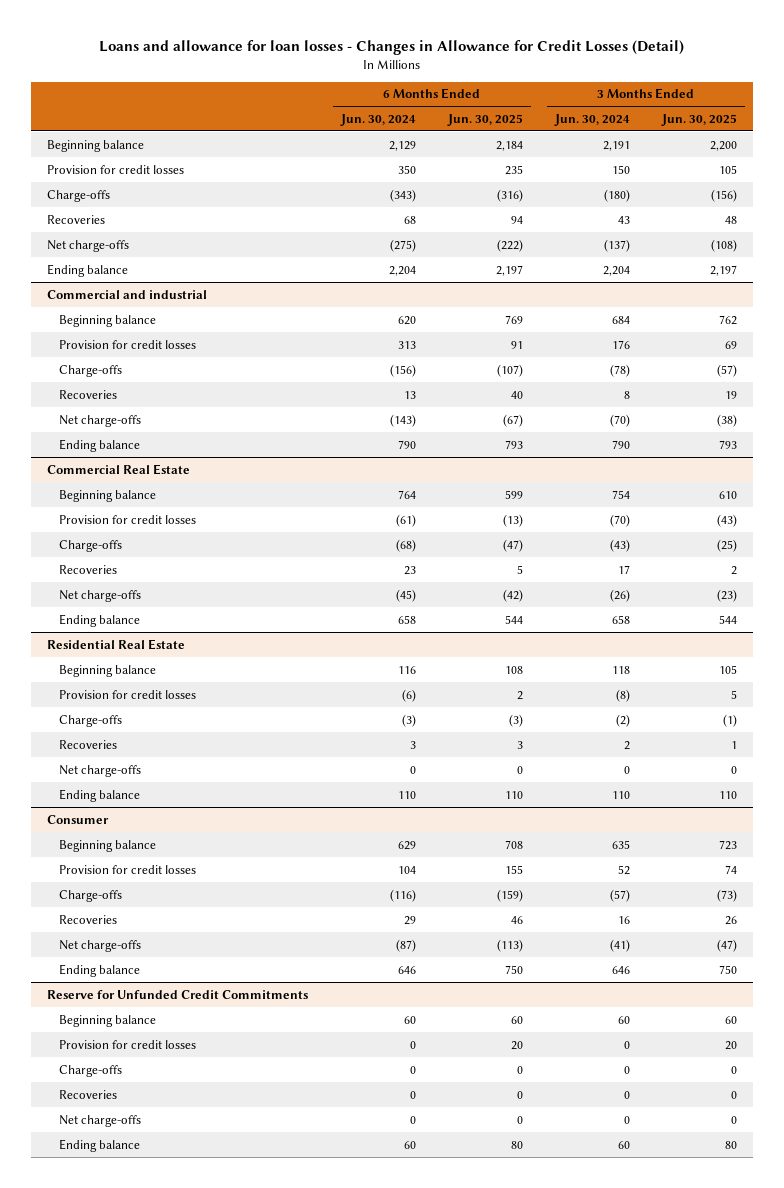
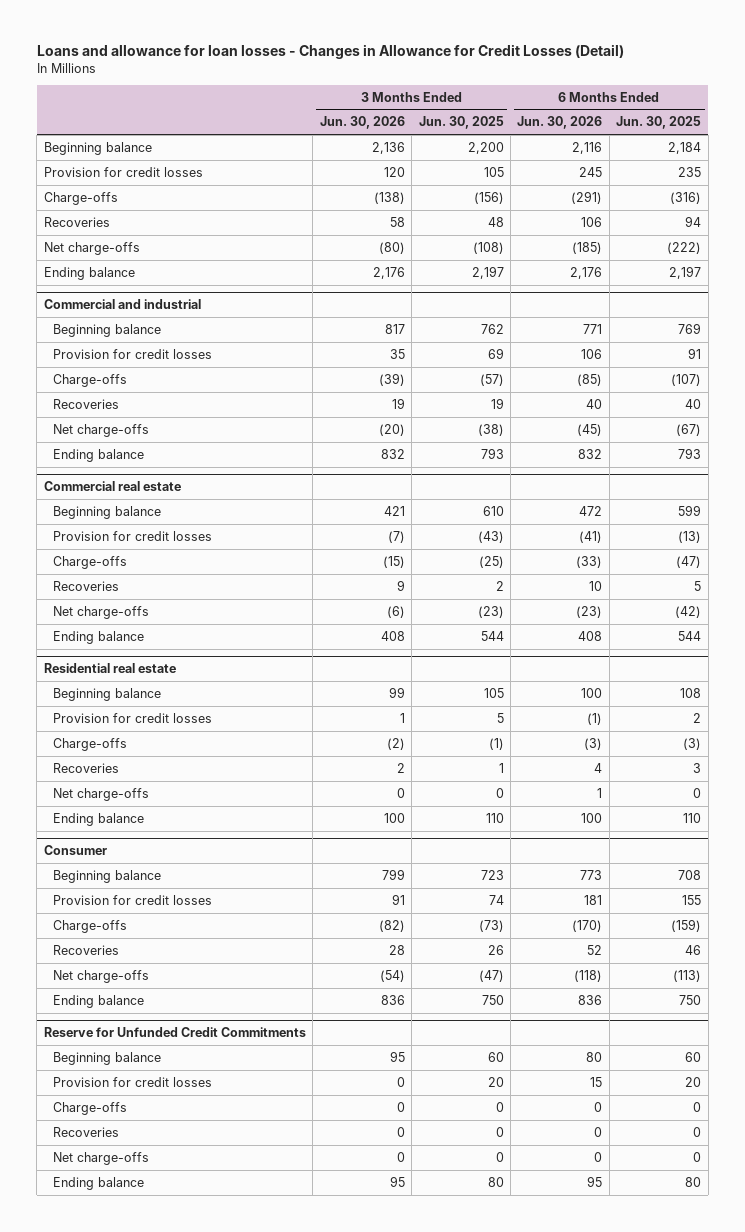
[339,113,416,126] Jun. 30, 2024 -> none
[553,113,630,126] Jun. 30, 2024 -> none
none -> [319,116,405,130] Jun. 30, 2026
none -> [517,116,603,130] Jun. 30, 2026
[47,463,191,475] Commercial Real Estate -> [43,481,181,492] Commercial real estate
[47,638,186,650] Residential Real Estate -> [43,663,176,674] Residential real estate

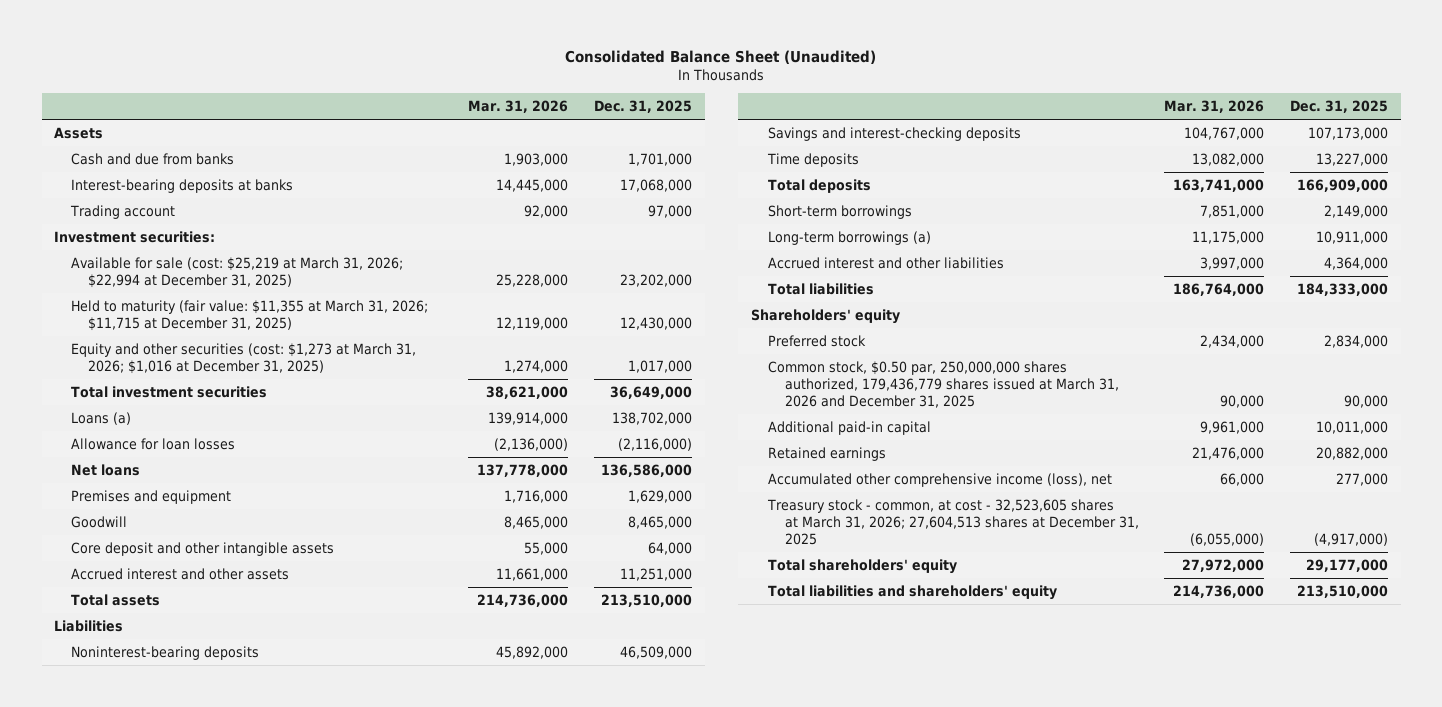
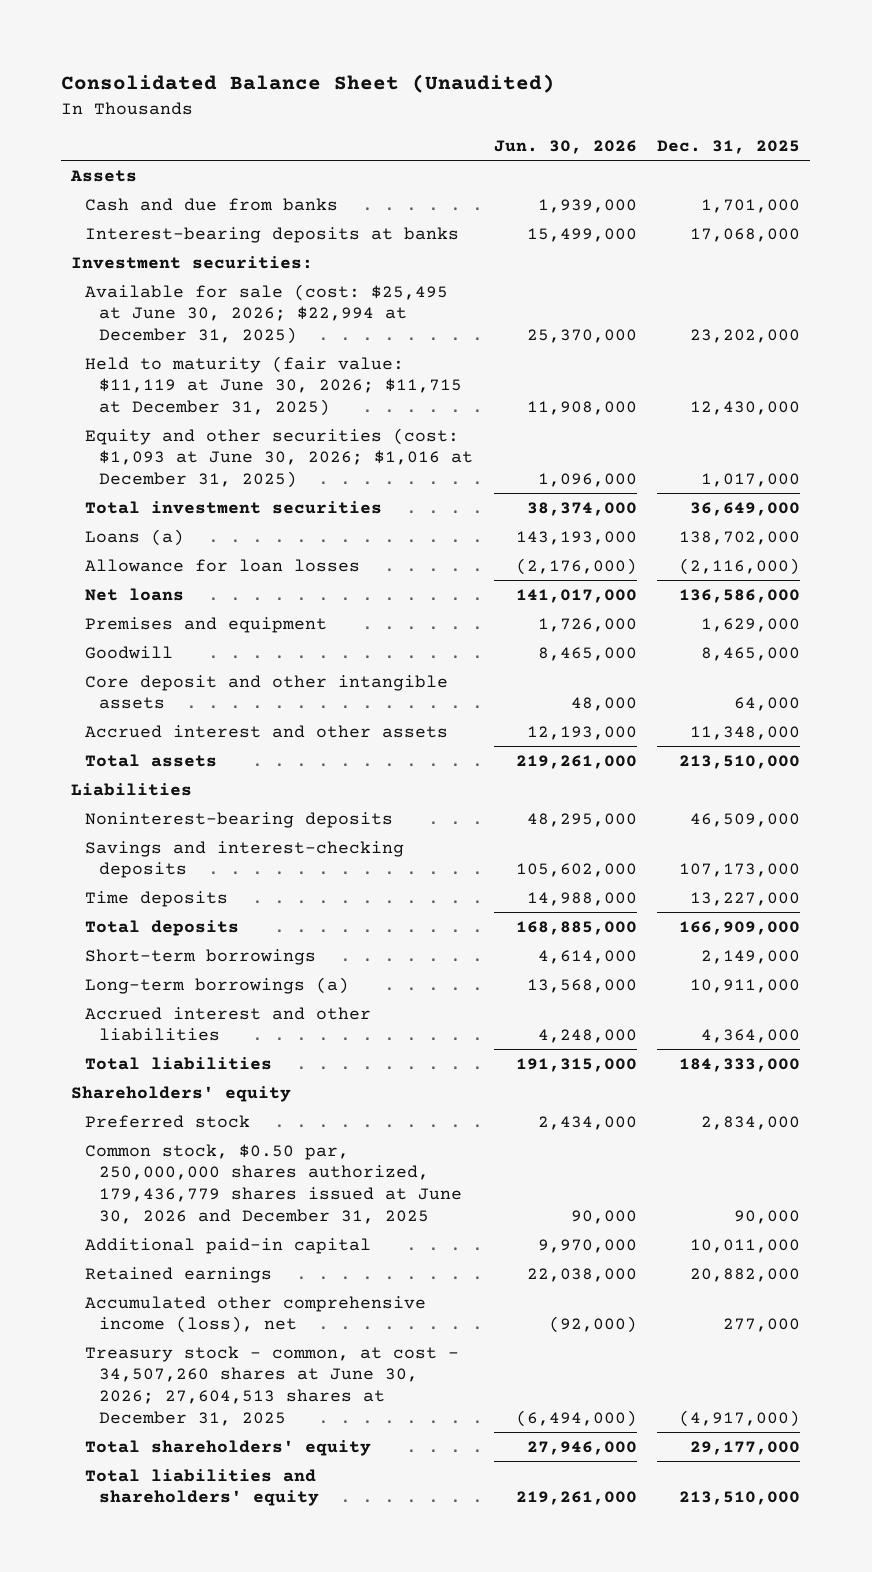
[467,100,568,114] Mar. 31, 2026 -> none
none -> [493,140,637,155] Jun. 30, 2026
[70,204,176,219] Trading account -> none
[71,256,404,288] Available for sale (cost: $25,219 at March 31, 2026; $22,994 at December 31, 2025) -> [85,283,449,345] Available for sale (cost: $25,495 at June 30, 2026; $22,994 at December 31, 2025)
[71,299,429,331] Held to maturity (fair value: $11,355 at March 31, 2026; $11,715 at December 31, 2025) -> [85,355,463,417] Held to maturity (fair value: $11,119 at June 30, 2026; $11,715 at December 31, 2025)
[71,342,417,374] Equity and other securities (cost: $1,273 at March 31, 2026; $1,016 at December 31, 2025) -> [85,427,474,489] Equity and other securities (cost: $1,093 at June 30, 2026; $1,016 at December 31, 2025)
[619,567,692,581] 11,251,000 -> [690,725,801,740] 11,348,000
[767,360,1119,408] Common stock, $0.50 par, 250,000,000 shares authorized, 179,436,779 shares issued at March 31, 2026 and December 31, 2025 -> [85,1143,463,1224] Common stock, $0.50 par, 250,000,000 shares authorized, 179,436,779 shares issued at June 30, 2026 and December 31, 2025
[766,498,1139,545] Treasury stock - common, at cost - 32,523,605 shares at March 31, 2026; 27,604,513 shares at December 31, 2025 -> [85,1345,460,1426] Treasury stock - common, at cost - 34,507,260 shares at June 30, 2026; 27,604,513 shares at December 31, 2025

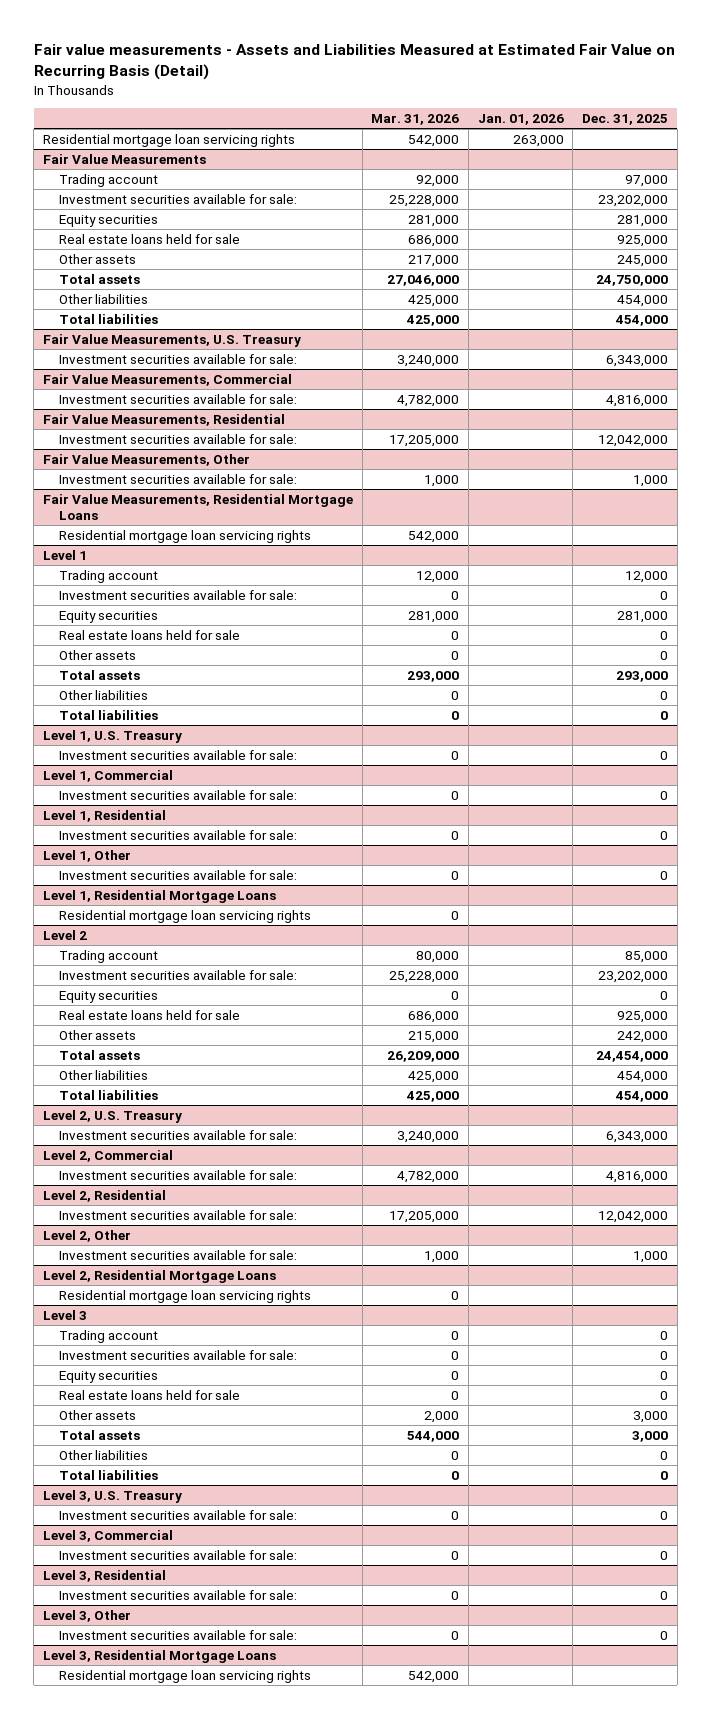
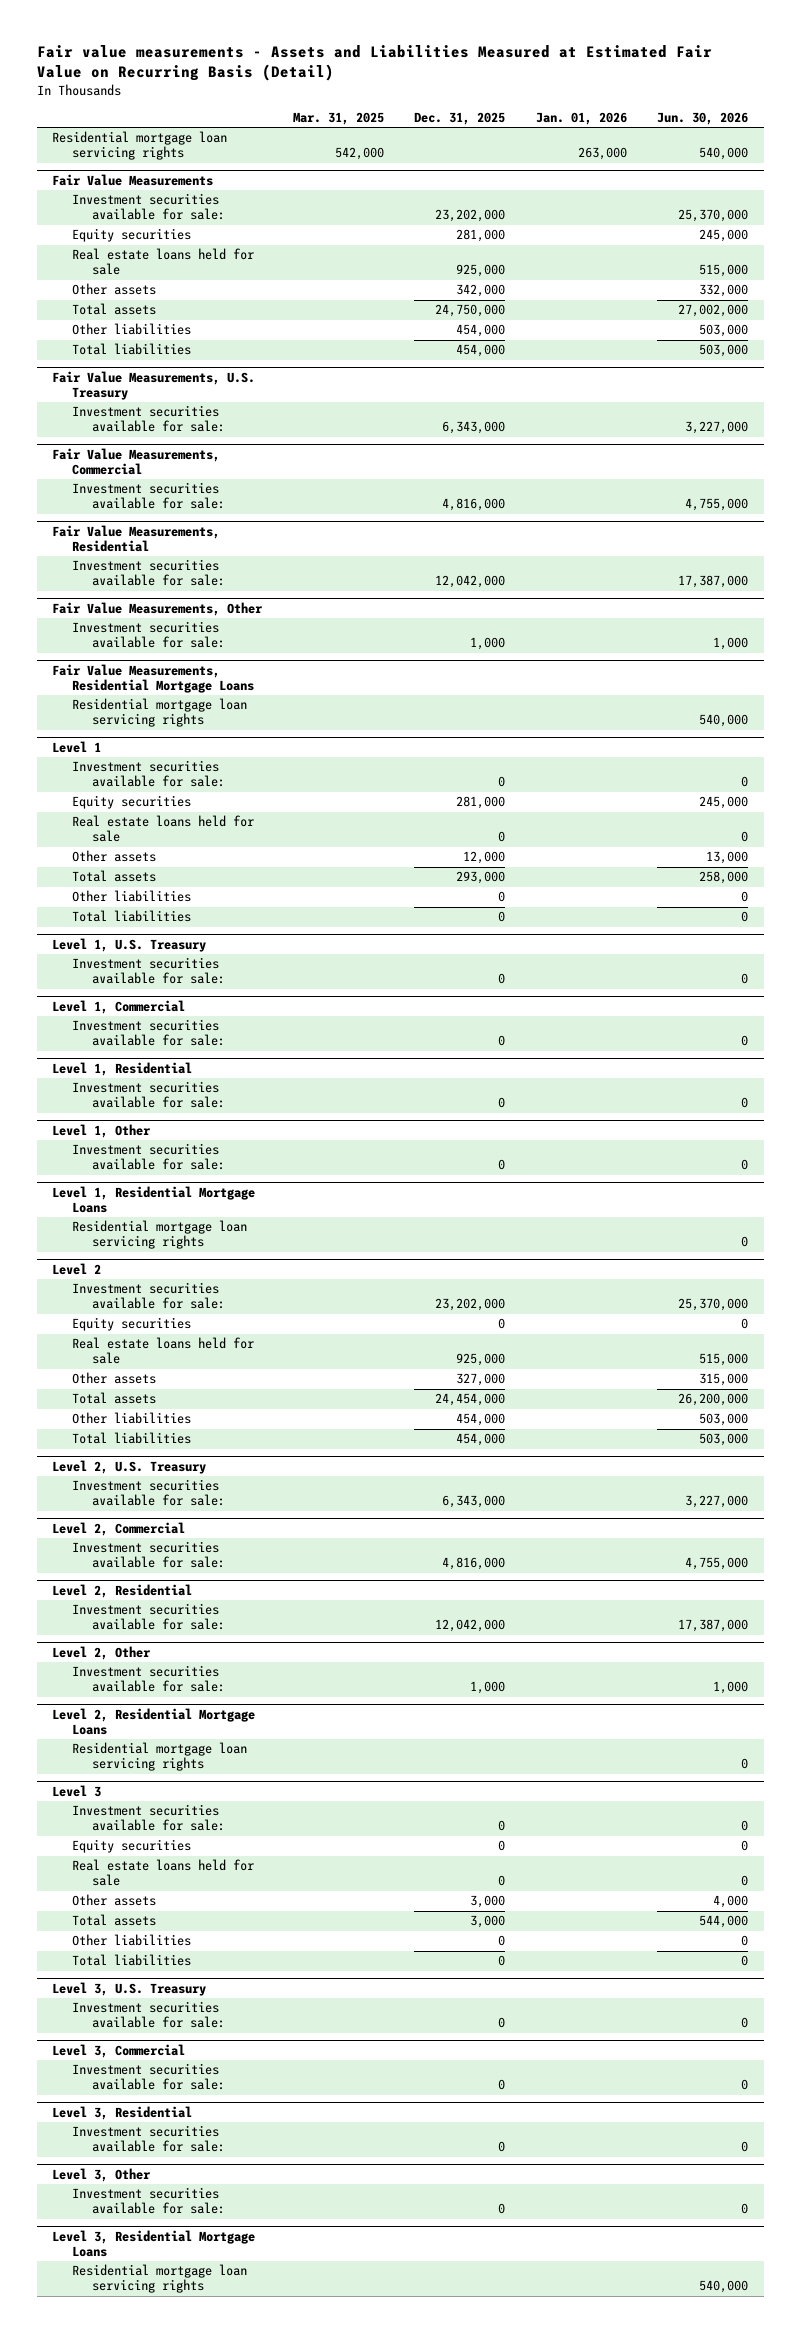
[371,114,460,126] Mar. 31, 2026 -> none
none -> [292,111,384,125] Mar. 31, 2025
none -> [657,111,749,125] Jun. 30, 2026
[59,173,159,187] Trading account -> none
[616,254,668,267] 245,000 -> [456,284,506,298] 342,000
[59,569,159,583] Trading account -> none
[659,650,668,660] 0 -> [463,851,506,865] 12,000
[59,949,159,963] Trading account -> none
[616,1030,668,1043] 242,000 -> [456,1373,506,1387] 327,000
[59,1329,159,1343] Trading account -> none

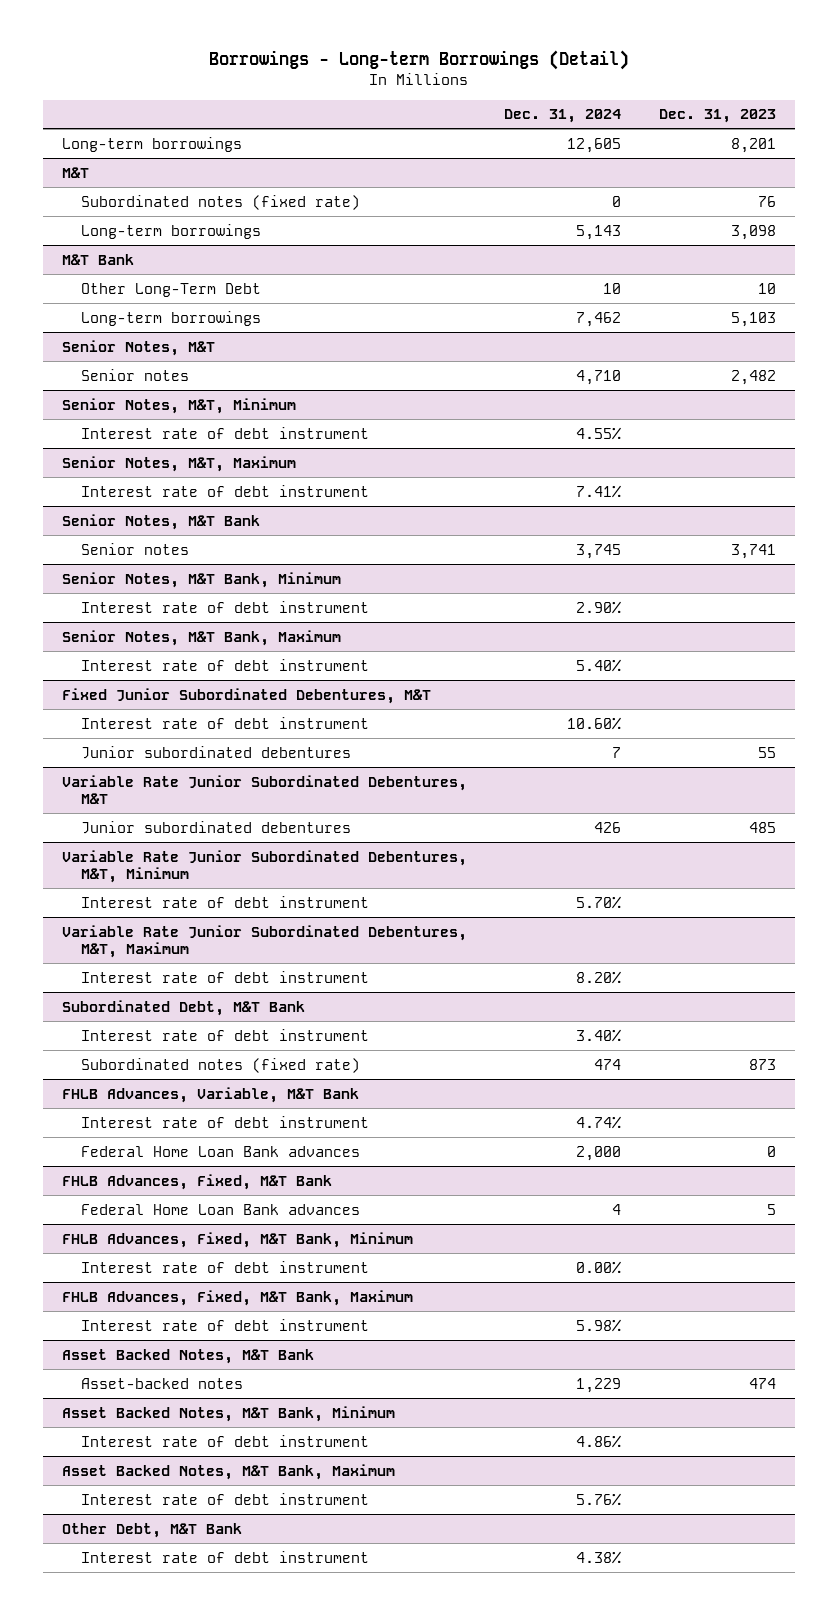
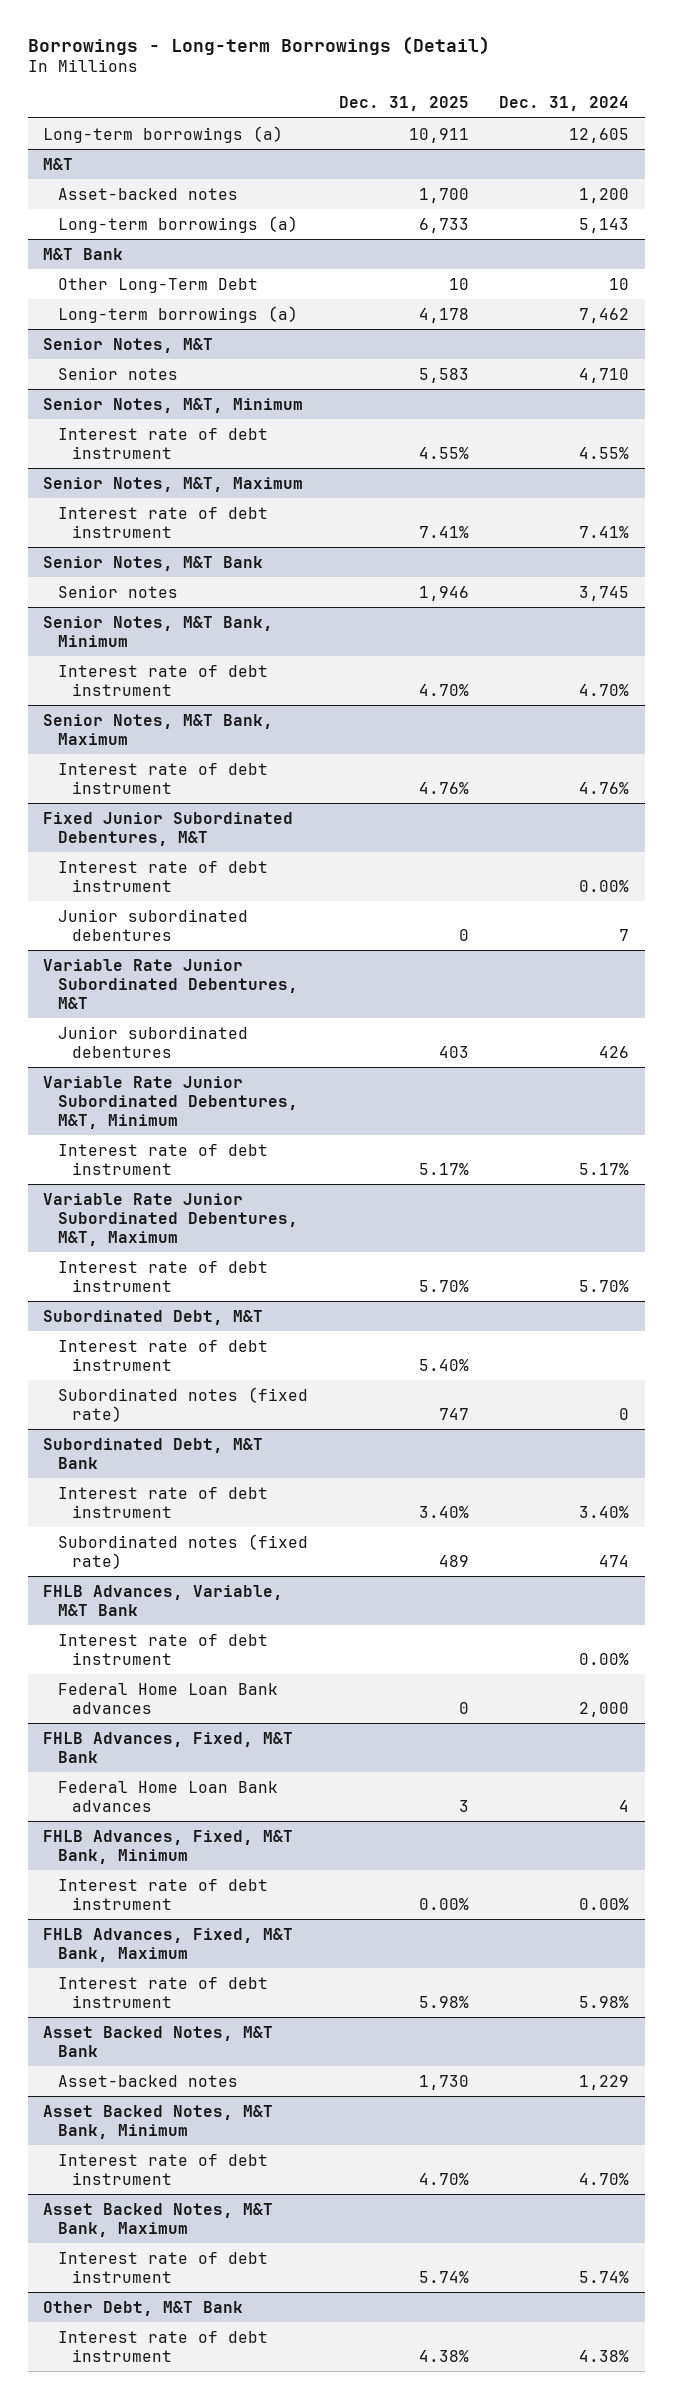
[658,109,776,124] Dec. 31, 2023 -> none
none -> [338,96,469,112] Dec. 31, 2025
[61,136,242,152] Long-term borrowings -> [43,125,284,143] Long-term borrowings (a)
[81,194,361,210] Subordinated notes (fixed rate) -> none
none -> [57,187,238,200] Asset-backed notes
[81,223,262,239] Long-term borrowings -> [57,215,298,233] Long-term borrowings (a)
[81,310,262,326] Long-term borrowings -> [57,305,298,323] Long-term borrowings (a)
[576,600,622,614] 2.90% -> [579,683,630,696] 4.70%
[576,658,622,672] 5.40% -> [579,781,630,794] 4.76%
[567,716,622,730] 10.60% -> [579,879,630,892] 0.00%
[576,895,622,909] 5.70% -> [579,1162,630,1175] 5.17%
[576,970,622,984] 8.20% -> [579,1279,630,1292] 5.70%
none -> [43,1309,264,1325] Subordinated Debt, M&T
none -> [57,1339,268,1371] Interest rate of debt instrument
none -> [57,1386,308,1422] Subordinated notes (fixed rate)
[576,1115,622,1129] 4.74% -> [579,1652,630,1665] 0.00%
[576,1434,622,1448] 4.86% -> [579,2172,630,2185] 4.70%
[576,1492,622,1506] 5.76% -> [579,2270,630,2283] 5.74%

